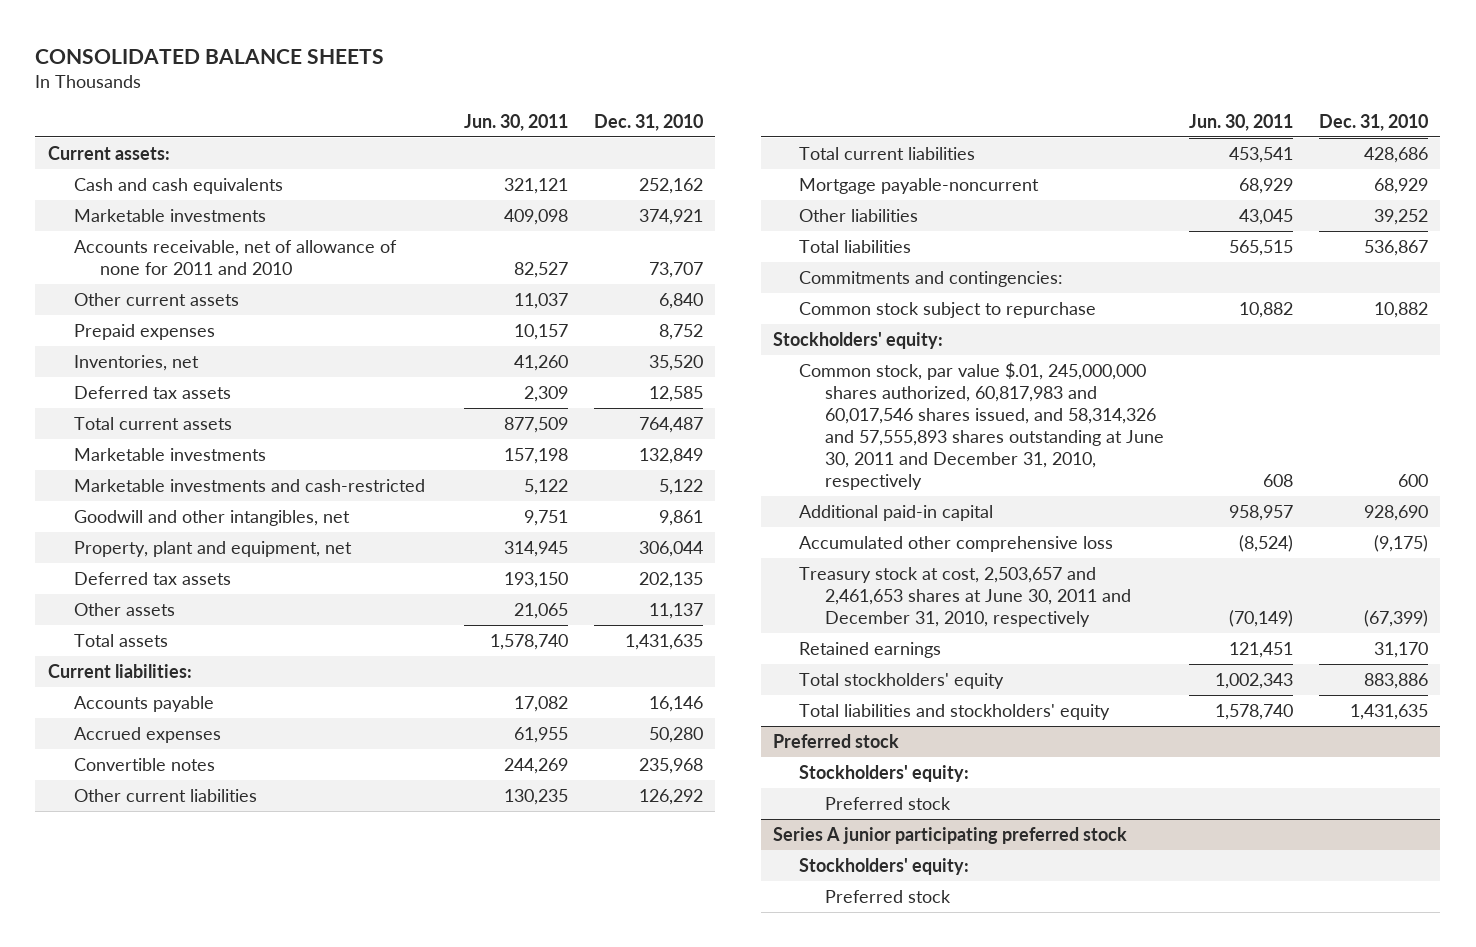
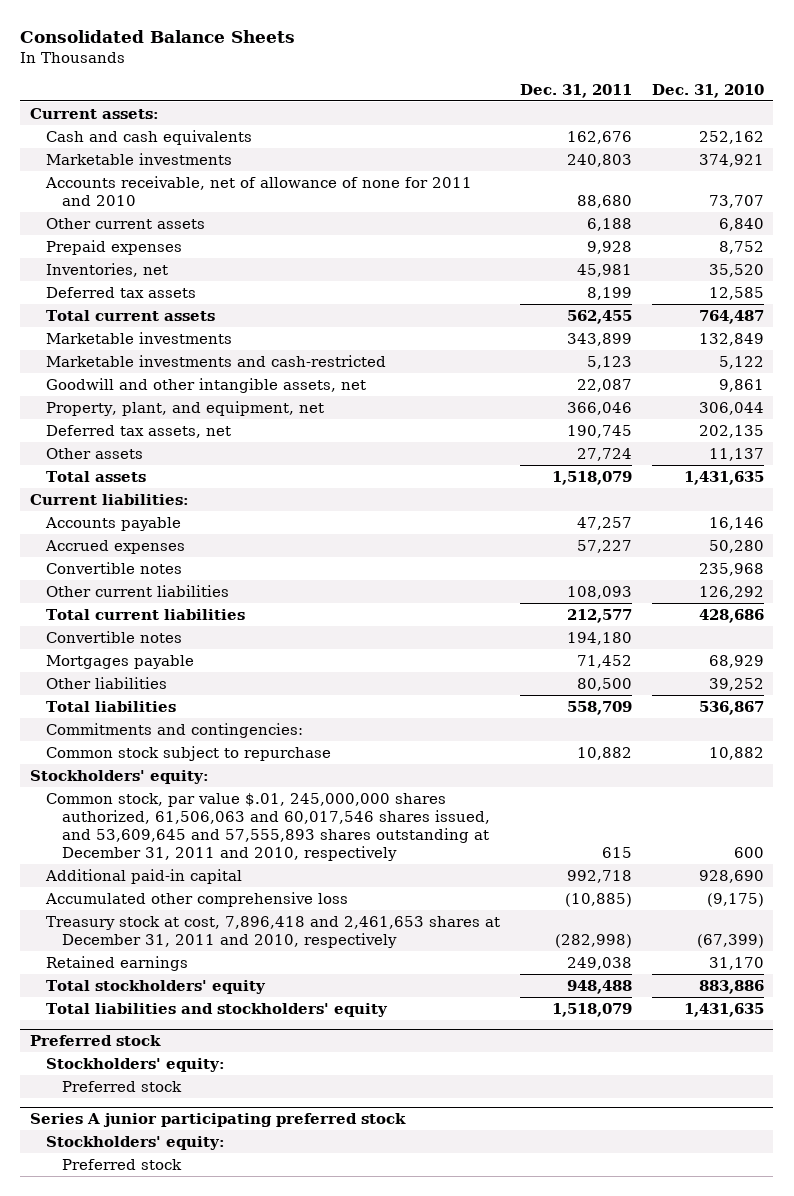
[35,48,385,64] CONSOLIDATED BALANCE SHEETS -> [20,30,296,44] Consolidated Balance Sheets
[464,114,569,132] Jun. 30, 2011 -> none
none -> [519,84,632,99] Dec. 31, 2011
[74,509,351,526] Goodwill and other intangibles, net -> [46,377,367,393] Goodwill and other intangible assets, net
[74,540,353,557] Property, plant and equipment, net -> [46,400,325,416] Property, plant, and equipment, net
[74,571,232,585] Deferred tax assets -> [46,424,232,438] Deferred tax assets, net
none -> [46,630,183,643] Convertible notes
[799,177,1040,194] Mortgage payable-noncurrent -> [46,654,195,669] Mortgages payable
[799,361,1165,490] Common stock, par value $.01, 245,000,000 shares authorized, 60,817,983 and 60,017,546 shares issued, and 58,314,326 and 57,555,893 shares outstanding at June 30, 2011 and December 31, 2010, respectively -> [46,792,491,862] Common stock, par value $.01, 245,000,000 shares authorized, 61,506,063 and 60,017,546 shares issued, and 53,609,645 and 57,555,893 shares outstanding at December 31, 2011 and 2010, respectively
[799,566,1132,627] Treasury stock at cost, 2,503,657 and 2,461,653 shares at June 30, 2011 and December 31, 2010, respectively -> [46,915,501,948] Treasury stock at cost, 7,896,418 and 2,461,653 shares at December 31, 2011 and 2010, respectively

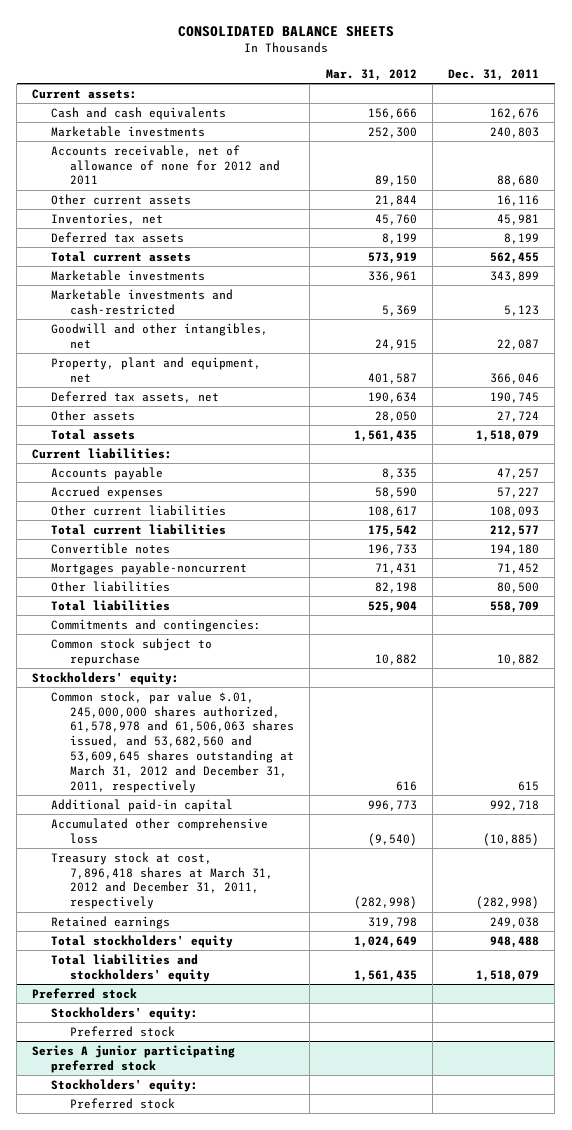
[20,30,296,44] Consolidated Balance Sheets -> [177,25,394,37] CONSOLIDATED BALANCE SHEETS
[651,84,764,99] Dec. 31, 2010 -> none
none -> [325,68,417,81] Mar. 31, 2012
[46,239,183,255] Prepaid expenses -> none
[45,175,473,206] Accounts receivable, net of allowance of none for 2011 and 2010 -> [51,144,281,186] Accounts receivable, net of allowance of none for 2012 and 2011
[586,217,632,231] 6,188 -> [497,194,540,206] 16,116
[46,377,367,393] Goodwill and other intangible assets, net -> [51,322,269,349] Goodwill and other intangibles, net
[46,400,325,416] Property, plant, and equipment, net -> [51,356,262,383] Property, plant and equipment, net
[46,561,183,574] Convertible notes -> none
[46,654,195,669] Mortgages payable -> [51,561,248,575] Mortgages payable-noncurrent
[46,792,491,862] Common stock, par value $.01, 245,000,000 shares authorized, 61,506,063 and 60,017,546 shares issued, and 53,609,645 and 57,555,893 shares outstanding at December 31, 2011 and 2010, respectively -> [51,690,295,793] Common stock, par value $.01, 245,000,000 shares authorized, 61,578,978 and 61,506,063 shares issued, and 53,682,560 and 53,609,645 shares outstanding at March 31, 2012 and December 31, 2011, respectively
[46,915,501,948] Treasury stock at cost, 7,896,418 and 2,461,653 shares at December 31, 2011 and 2010, respectively -> [51,851,274,910] Treasury stock at cost, 7,896,418 shares at March 31, 2012 and December 31, 2011, respectively

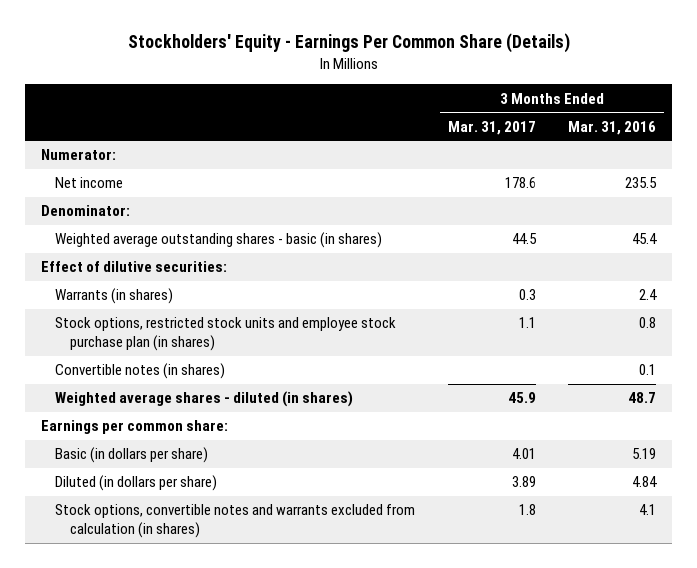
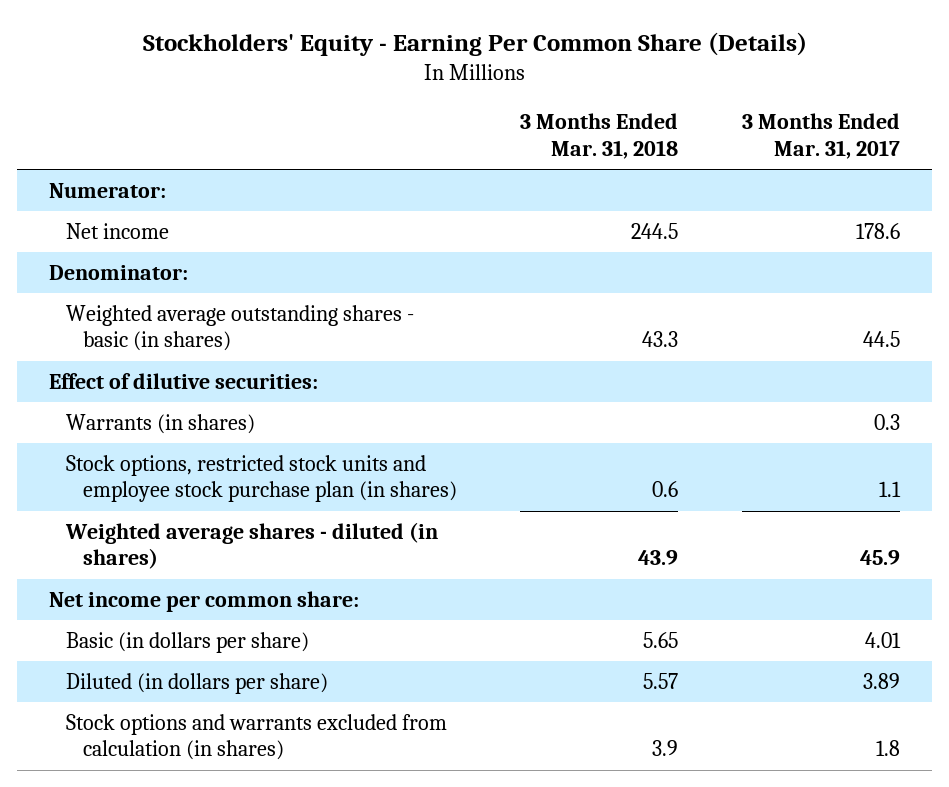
[127,33,570,54] Stockholders' Equity - Earnings Per Common Share (Details) -> [142,31,807,56] Stockholders' Equity - Earning Per Common Share (Details)
[568,120,657,135] Mar. 31, 2016 -> none
none -> [520,113,679,159] 3 Months Ended Mar. 31, 2018
[55,363,226,380] Convertible notes (in shares) -> none
[40,420,228,435] Earnings per common share: -> [49,590,360,612] Net income per common share:
[55,504,416,538] Stock options, convertible notes and warrants excluded from calculation (in shares) -> [65,713,447,761] Stock options and warrants excluded from calculation (in shares)

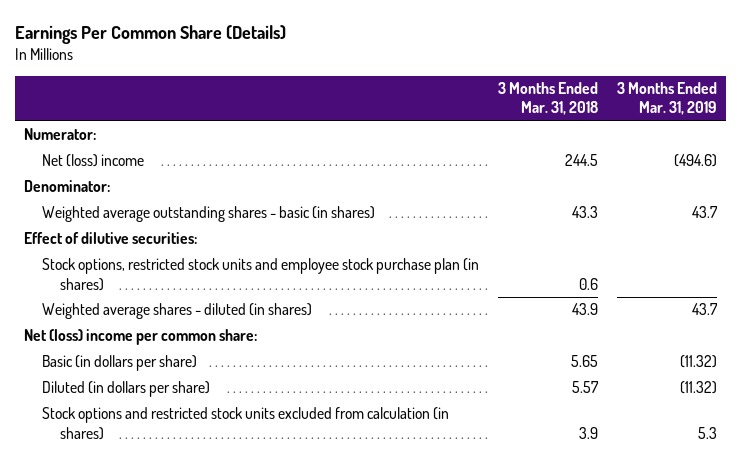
[142,31,807,56] Stockholders' Equity - Earning Per Common Share (Details) -> [14,25,286,45] Earnings Per Common Share (Details)
[742,113,901,159] 3 Months Ended Mar. 31, 2017 -> none
none -> [616,82,717,116] 3 Months Ended Mar. 31, 2019
[65,222,169,239] Net income -> [42,154,145,168] Net (loss) income
[65,413,255,434] Warrants (in shares) -> none
[49,590,360,612] Net income per common share: -> [24,329,258,346] Net (loss) income per common share:
[65,713,447,761] Stock options and warrants excluded from calculation (in shares) -> [42,407,450,440] Stock options and restricted stock units excluded from calculation (in shares)

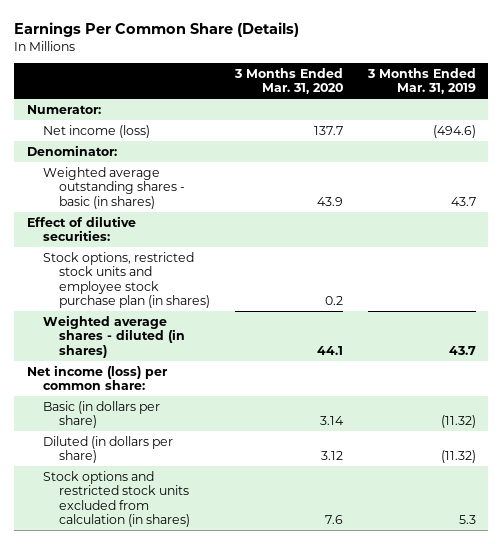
[497,82,598,116] 3 Months Ended Mar. 31, 2018 -> none
none -> [234,67,344,95] 3 Months Ended Mar. 31, 2020
[42,154,145,168] Net (loss) income -> [43,124,151,138] Net income (loss)
[24,329,258,346] Net (loss) income per common share: -> [26,364,168,391] Net income (loss) per common share:

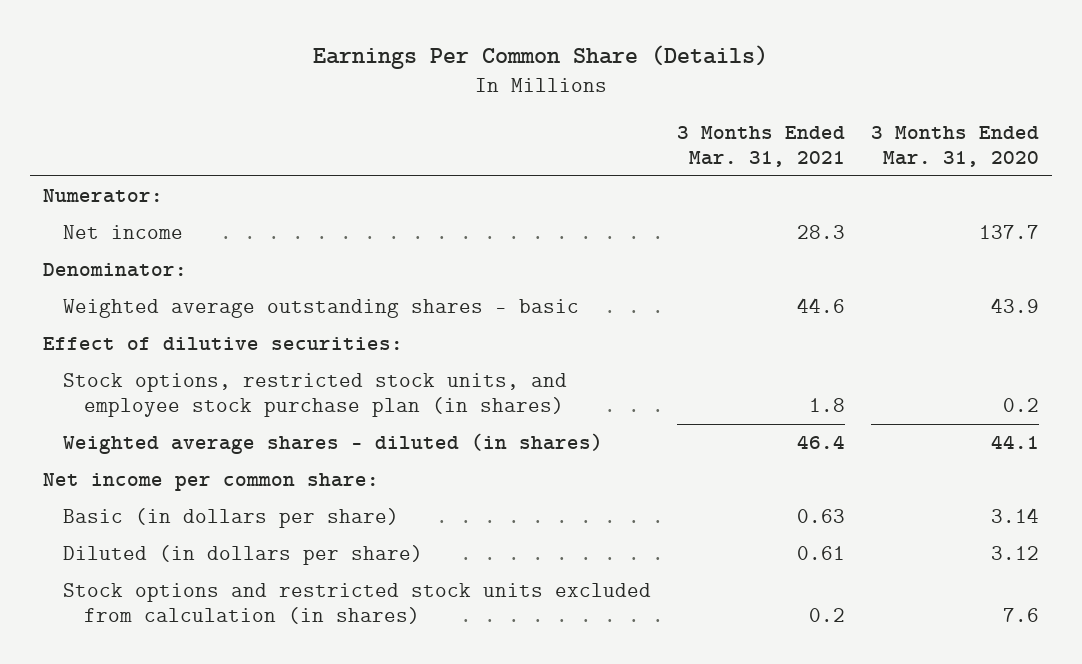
[366,67,476,95] 3 Months Ended Mar. 31, 2019 -> none
none -> [677,125,846,167] 3 Months Ended Mar. 31, 2021
[43,124,151,138] Net income (loss) -> [63,225,184,240] Net income
[43,166,186,209] Weighted average outstanding shares - basic (in shares) -> [63,299,580,319] Weighted average outstanding shares - basic
[43,251,211,309] Stock options, restricted stock units and employee stock purchase plan (in shares) -> [63,373,568,418] Stock options, restricted stock units, and employee stock purchase plan (in shares)
[26,364,168,391] Net income (loss) per common share: -> [42,473,379,492] Net income per common share:

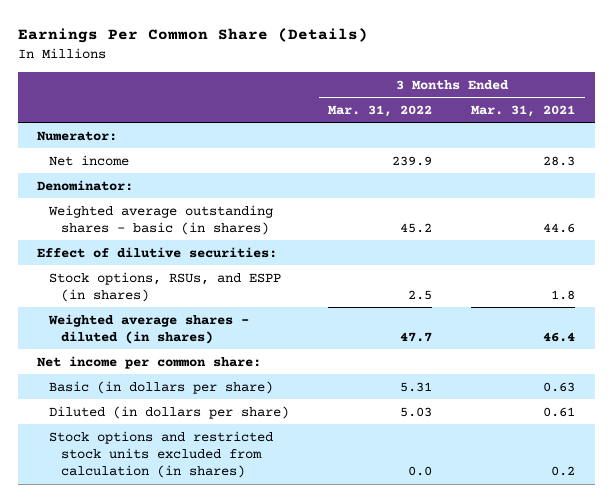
[870,125,1039,167] 3 Months Ended Mar. 31, 2020 -> none
none -> [328,104,433,117] Mar. 31, 2022
[63,299,580,319] Weighted average outstanding shares - basic -> [48,204,274,235] Weighted average outstanding shares - basic (in shares)
[63,373,568,418] Stock options, restricted stock units, and employee stock purchase plan (in shares) -> [49,271,282,302] Stock options, RSUs, and ESPP (in shares)

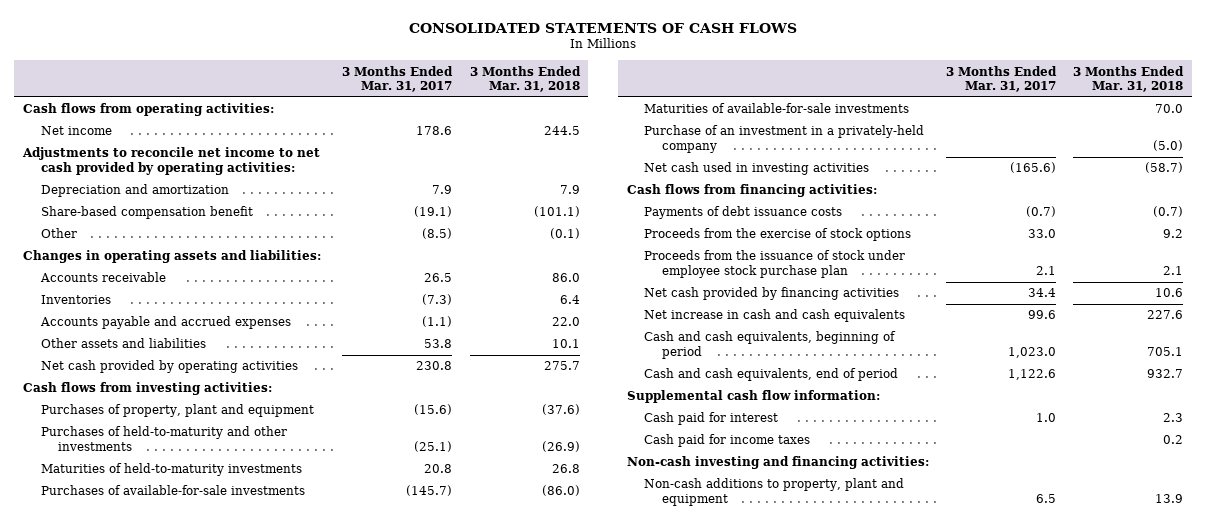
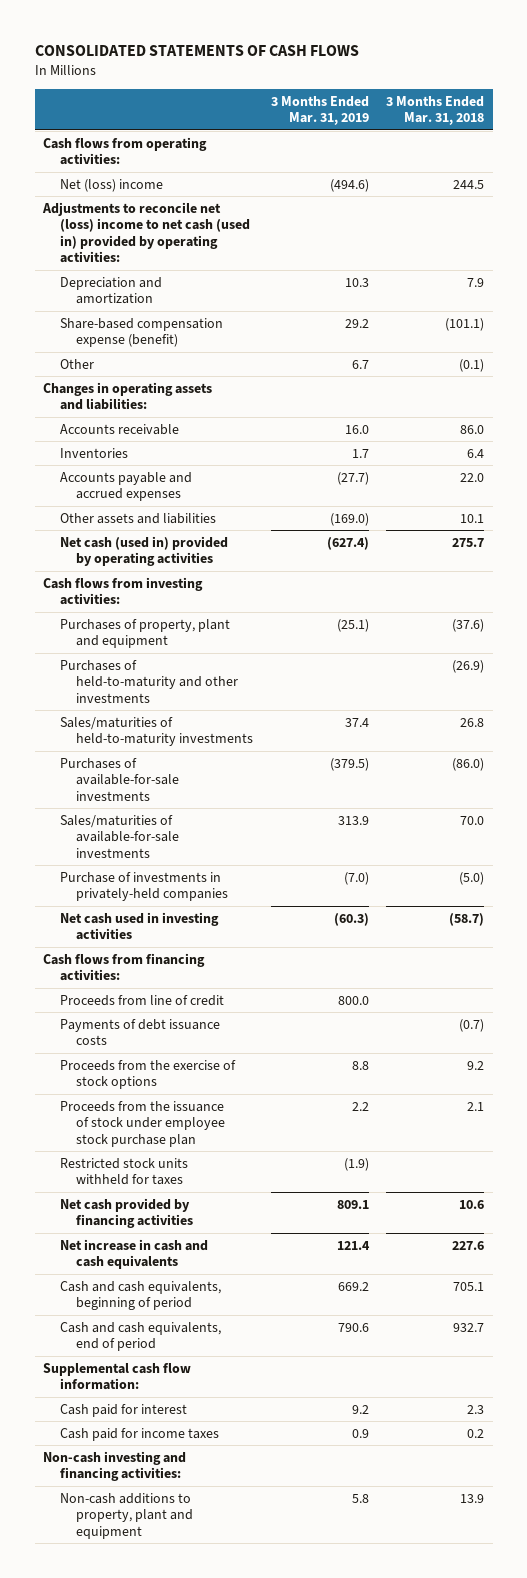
[342,65,454,92] 3 Months Ended Mar. 31, 2017 -> none
none -> [270,95,369,126] 3 Months Ended Mar. 31, 2019
[40,126,112,136] Net income -> [59,178,163,192] Net (loss) income
[21,147,320,175] Adjustments to reconcile net income to net cash provided by operating activities: -> [42,201,250,264] Adjustments to reconcile net (loss) income to net cash (used in) provided by operating activities:
[40,206,253,220] Share-based compensation benefit -> [59,317,223,348] Share-based compensation expense (benefit)
[40,360,298,374] Net cash provided by operating activities -> [59,535,228,567] Net cash (used in) provided by operating activities
[40,463,302,477] Maturities of held-to-maturity investments -> [59,716,254,747] Sales/maturities of held-to-maturity investments
[644,103,910,114] Maturities of available-for-sale investments -> [59,814,180,858] Sales/maturities of available-for-sale investments
[644,125,925,153] Purchase of an investment in a privately-held company -> [59,871,229,902] Purchase of investments in privately-held companies
none -> [59,994,224,1006] Proceeds from line of credit
none -> [59,1157,188,1186] Restricted stock units withheld for taxes

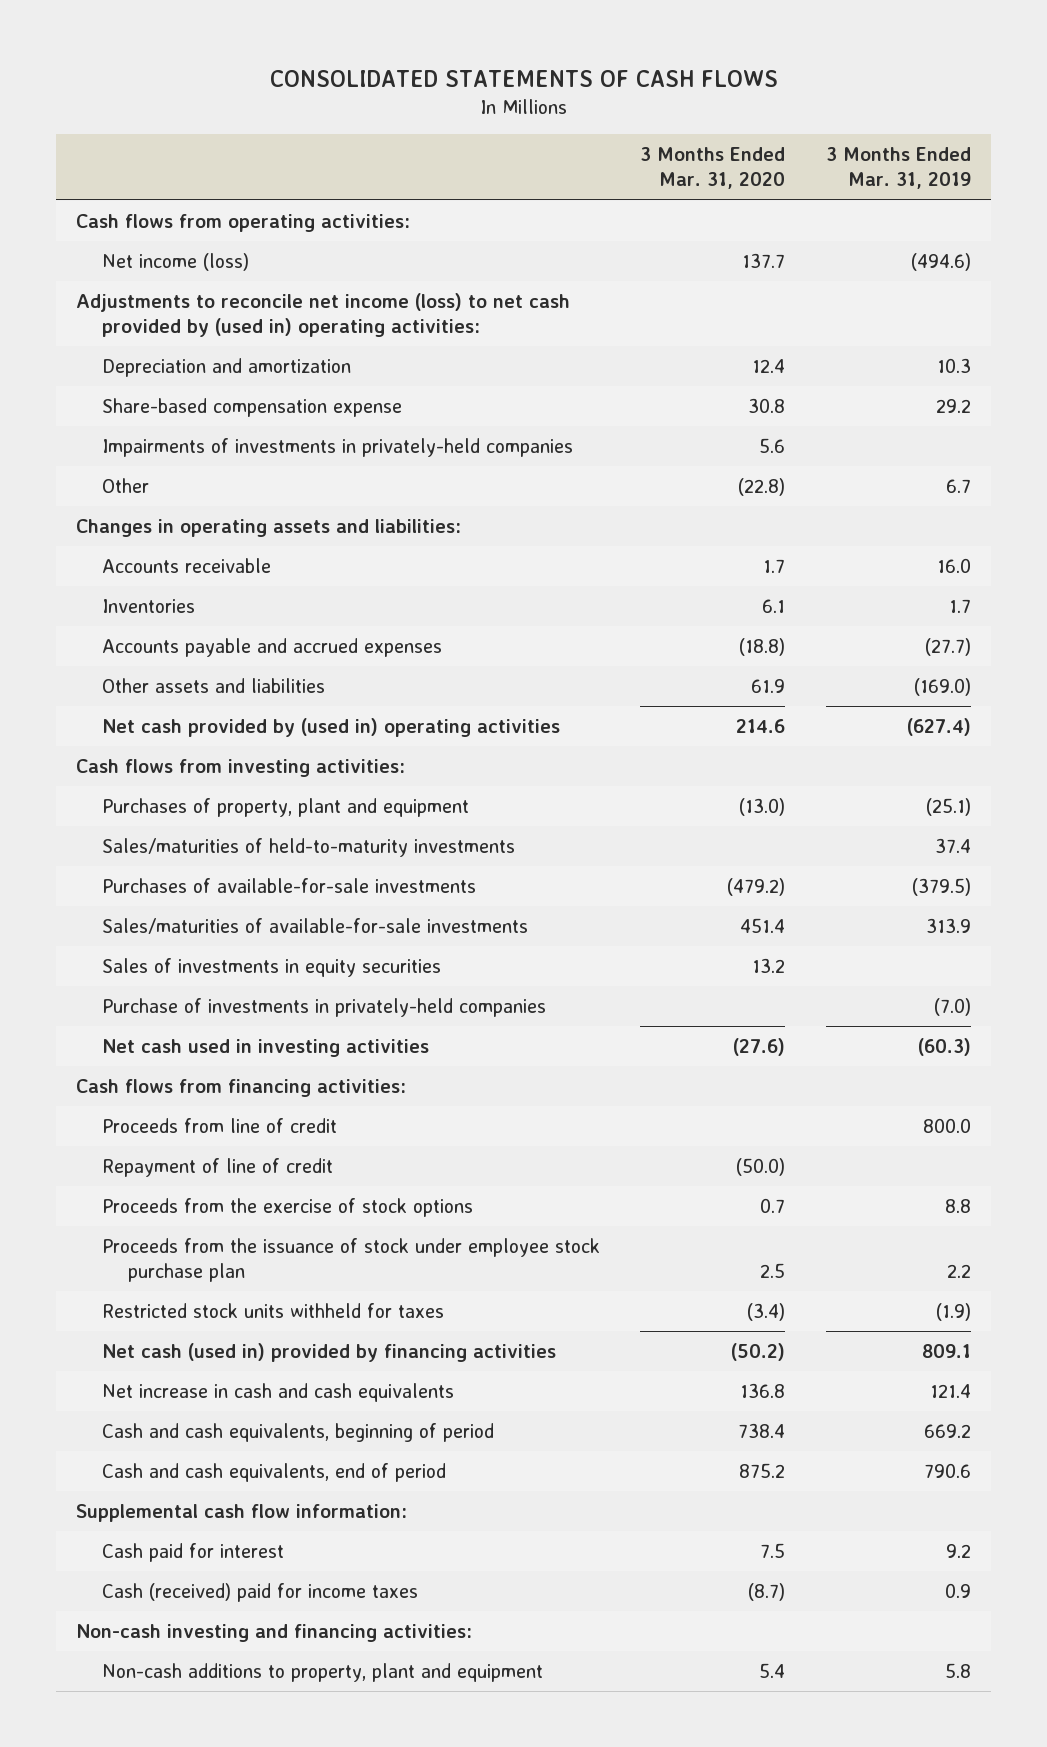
[385,95,484,126] 3 Months Ended Mar. 31, 2018 -> none
none -> [640,147,786,190] 3 Months Ended Mar. 31, 2020
[59,178,163,192] Net (loss) income -> [101,252,249,271] Net income (loss)
[42,201,250,264] Adjustments to reconcile net (loss) income to net cash (used in) provided by operating activities: -> [76,292,571,338] Adjustments to reconcile net income (loss) to net cash provided by (used in) operating activities:
[59,317,223,348] Share-based compensation expense (benefit) -> [101,397,402,417] Share-based compensation expense
none -> [101,437,573,457] Impairments of investments in privately-held companies
[59,535,228,567] Net cash (used in) provided by operating activities -> [101,717,560,737] Net cash provided by (used in) operating activities
[59,659,239,703] Purchases of held-to-maturity and other investments -> none
none -> [101,957,441,977] Sales of investments in equity securities
[59,1018,220,1046] Payments of debt issuance costs -> none
none -> [101,1157,333,1177] Repayment of line of credit
[59,1197,194,1229] Net cash provided by financing activities -> [101,1342,556,1362] Net cash (used in) provided by financing activities
[59,1427,219,1441] Cash paid for income taxes -> [101,1582,418,1602] Cash (received) paid for income taxes

